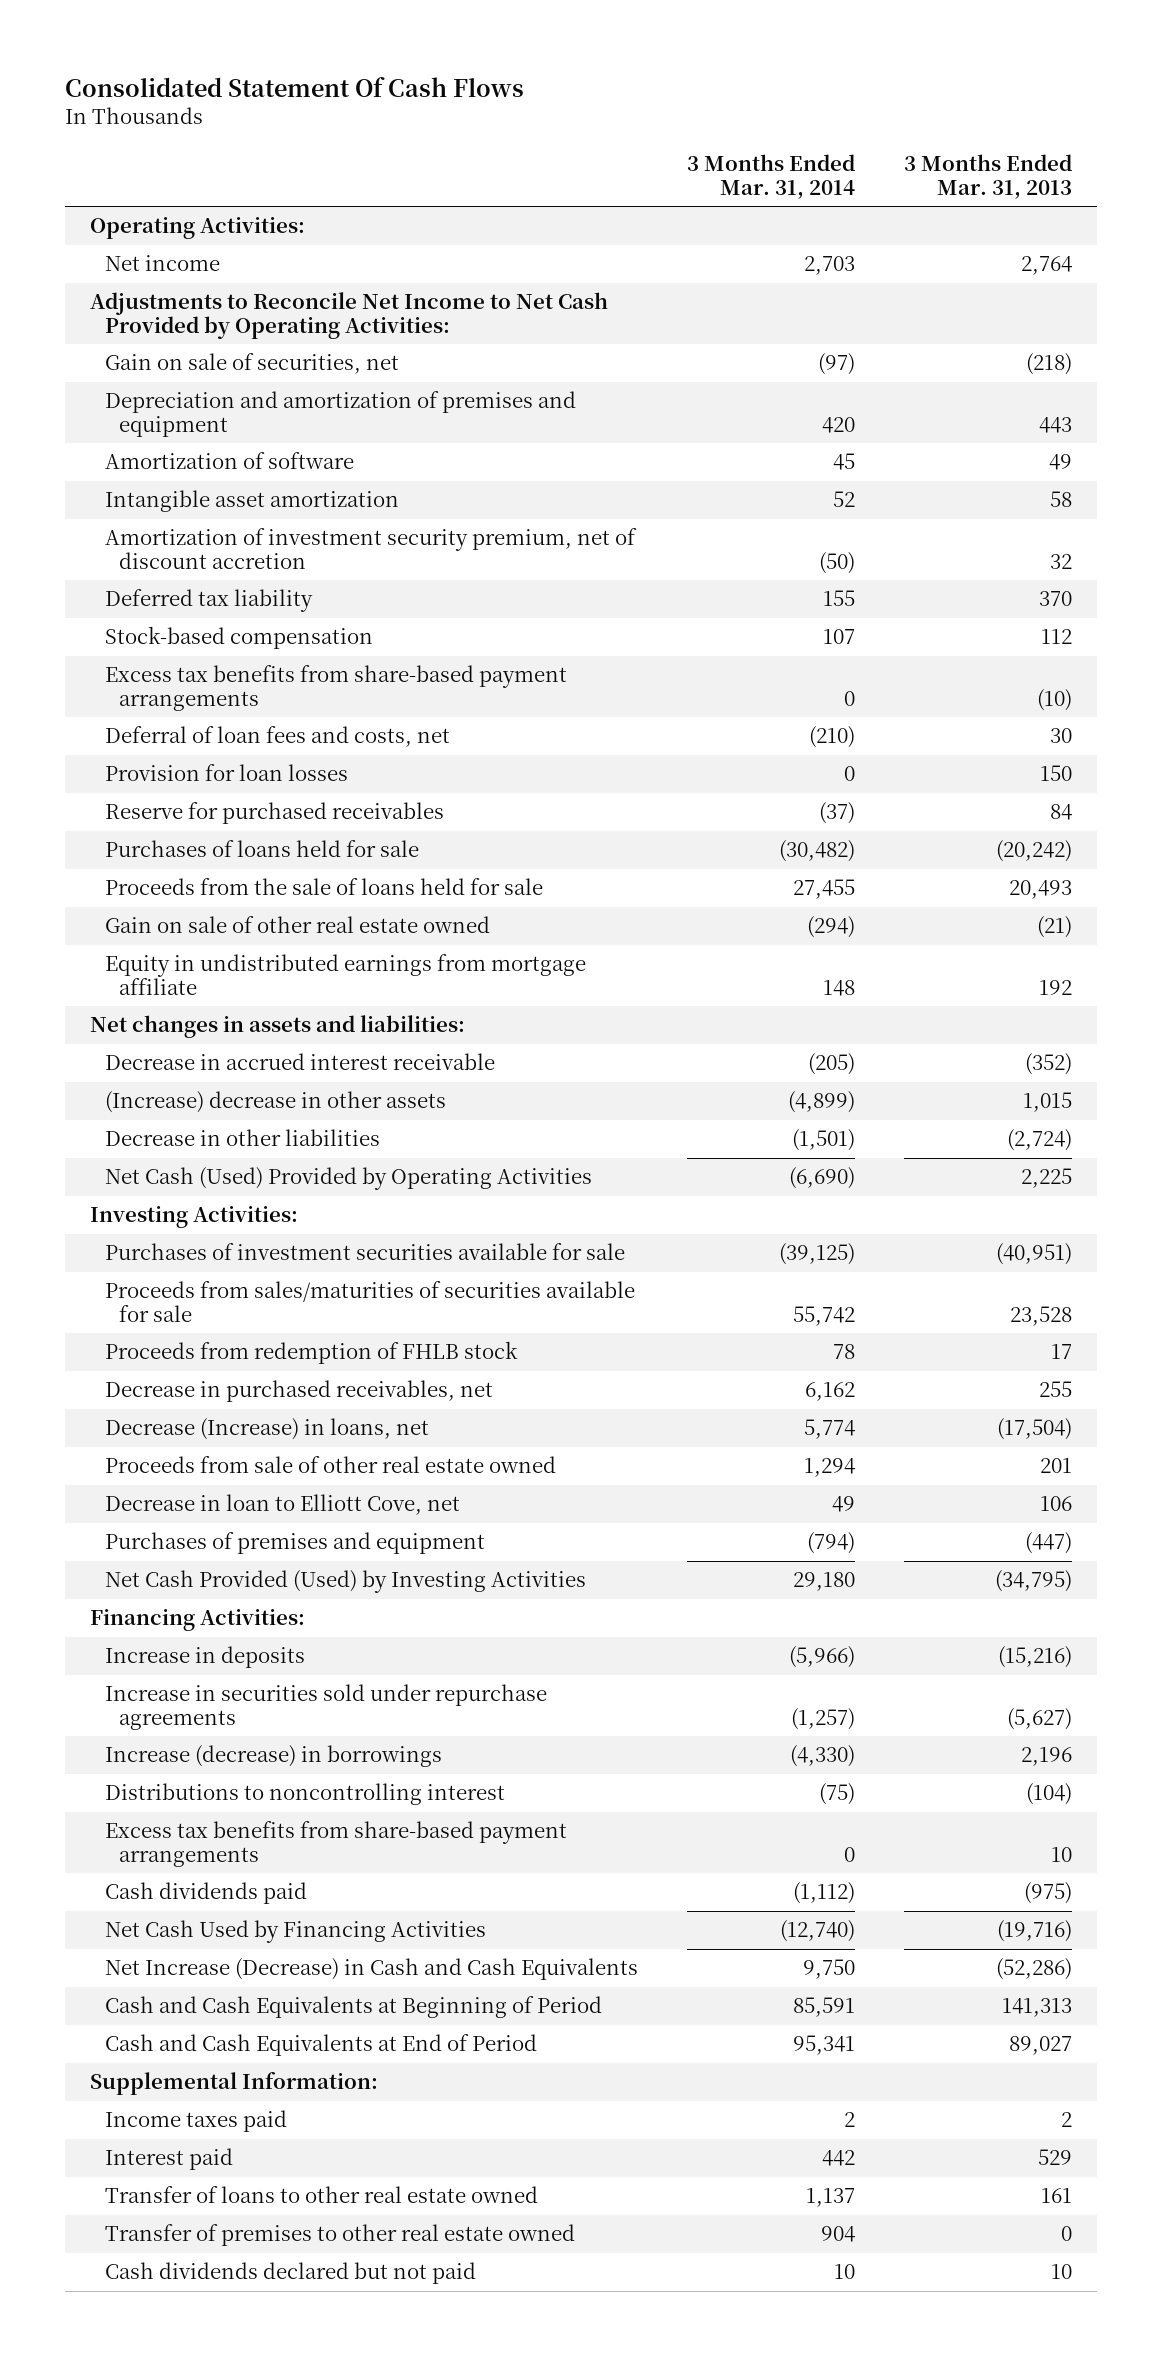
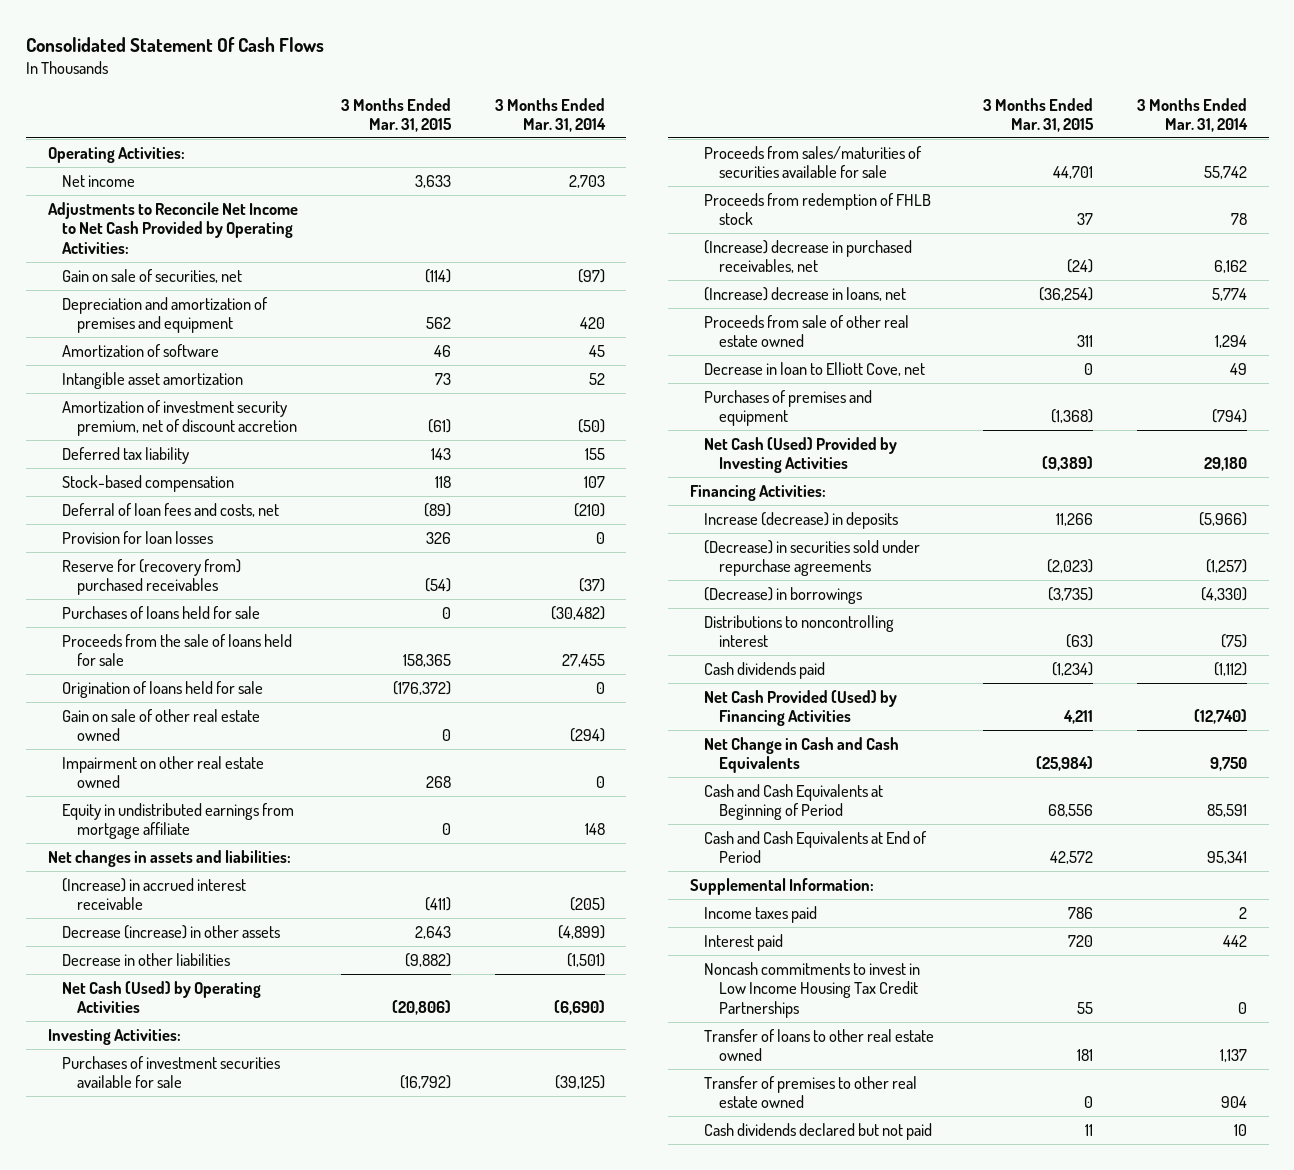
[904,154,1073,199] 3 Months Ended Mar. 31, 2013 -> none
none -> [341,97,453,133] 3 Months Ended Mar. 31, 2015
[104,665,567,711] Excess tax benefits from share-based payment arrangements -> none
[104,802,444,825] Reserve for purchased receivables -> [62,559,242,596] Reserve for (recovery from) purchased receivables
none -> [62,681,264,699] Origination of loans held for sale
none -> [62,756,265,789] Impairment on other real estate owned
[104,1053,495,1071] Decrease in accrued interest receivable -> [62,878,247,911] (Increase) in accrued interest receivable
[104,1091,446,1114] (Increase) decrease in other assets -> [62,925,281,940] Decrease (increase) in other assets
[104,1167,592,1191] Net Cash (Used) Provided by Operating Activities -> [62,981,262,1014] Net Cash (Used) by Operating Activities
[104,1380,493,1403] Decrease in purchased receivables, net -> [704,240,913,274] (Increase) decrease in purchased receivables, net
[104,1418,429,1441] Decrease (Increase) in loans, net -> [704,287,907,302] (Increase) decrease in loans, net
[104,1570,586,1594] Net Cash Provided (Used) by Investing Activities -> [704,437,898,474] Net Cash (Used) Provided by Investing Activities
[104,1646,305,1669] Increase in deposits -> [704,512,899,530] Increase (decrease) in deposits
[104,1684,547,1730] Increase in securities sold under repurchase agreements -> [704,540,921,577] (Decrease) in securities sold under repurchase agreements
[104,1745,442,1768] Increase (decrease) in borrowings -> [704,587,863,605] (Decrease) in borrowings
[104,1821,567,1867] Excess tax benefits from share-based payment arrangements -> none
[104,1920,486,1944] Net Cash Used by Financing Activities -> [704,690,898,727] Net Cash Provided (Used) by Financing Activities
[104,1958,638,1981] Net Increase (Decrease) in Cash and Cash Equivalents -> [704,737,900,774] Net Change in Cash and Cash Equivalents
none -> [704,962,921,1018] Noncash commitments to invest in Low Income Housing Tax Credit Partnerships

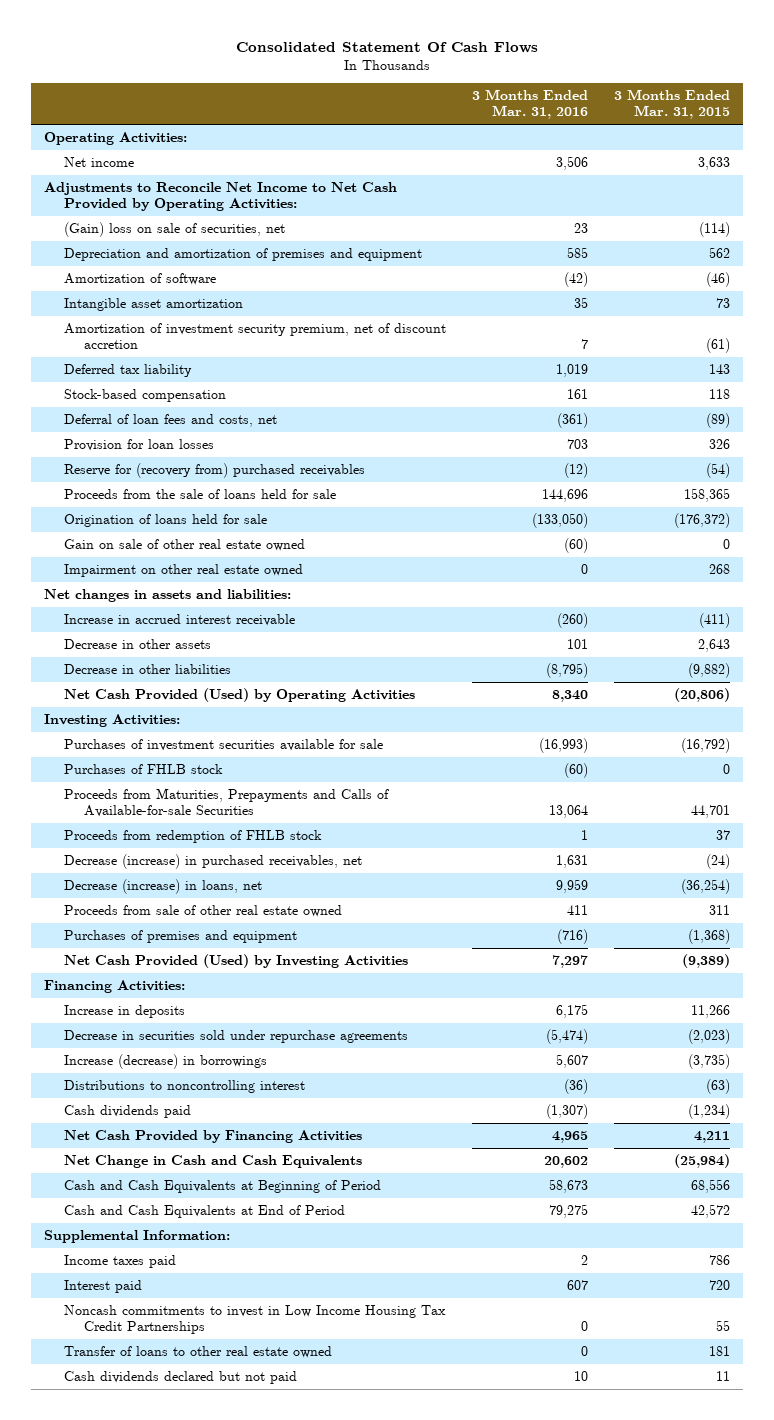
[494,97,606,133] 3 Months Ended Mar. 31, 2014 -> none
none -> [471,89,588,120] 3 Months Ended Mar. 31, 2016
[62,269,243,284] Gain on sale of securities, net -> [64,222,286,238] (Gain) loss on sale of securities, net
[434,345,452,358] 46 -> [705,272,730,288] (46)
[62,606,261,620] Purchases of loans held for sale -> none
[62,803,295,840] Equity in undistributed earnings from mortgage affiliate -> none
[62,878,247,911] (Increase) in accrued interest receivable -> [64,614,296,627] Increase in accrued interest receivable
[62,925,281,940] Decrease (increase) in other assets -> [64,639,212,650] Decrease in other assets
[62,981,262,1014] Net Cash (Used) by Operating Activities -> [64,688,416,703] Net Cash Provided (Used) by Operating Activities
none -> [64,764,224,775] Purchases of FHLB stock
[704,146,923,179] Proceeds from sales/maturities of securities available for sale -> [64,788,390,817] Proceeds from Maturities, Prepayments and Calls of Available-for-sale Securities
[704,240,913,274] (Increase) decrease in purchased receivables, net -> [64,854,363,870] Decrease (increase) in purchased receivables, net
[704,287,907,302] (Increase) decrease in loans, net -> [64,879,263,895] Decrease (increase) in loans, net
[704,362,926,377] Decrease in loan to Elliott Cove, net -> none
[704,437,898,474] Net Cash (Used) Provided by Investing Activities -> [64,954,409,969] Net Cash Provided (Used) by Investing Activities
[704,512,899,530] Increase (decrease) in deposits -> [64,1005,186,1019] Increase in deposits
[704,540,921,577] (Decrease) in securities sold under repurchase agreements -> [64,1030,409,1044] Decrease in securities sold under repurchase agreements
[704,587,863,605] (Decrease) in borrowings -> [64,1054,268,1070] Increase (decrease) in borrowings
[704,690,898,727] Net Cash Provided (Used) by Financing Activities -> [64,1130,363,1144] Net Cash Provided by Financing Activities
[704,1076,918,1109] Transfer of premises to other real estate owned -> none

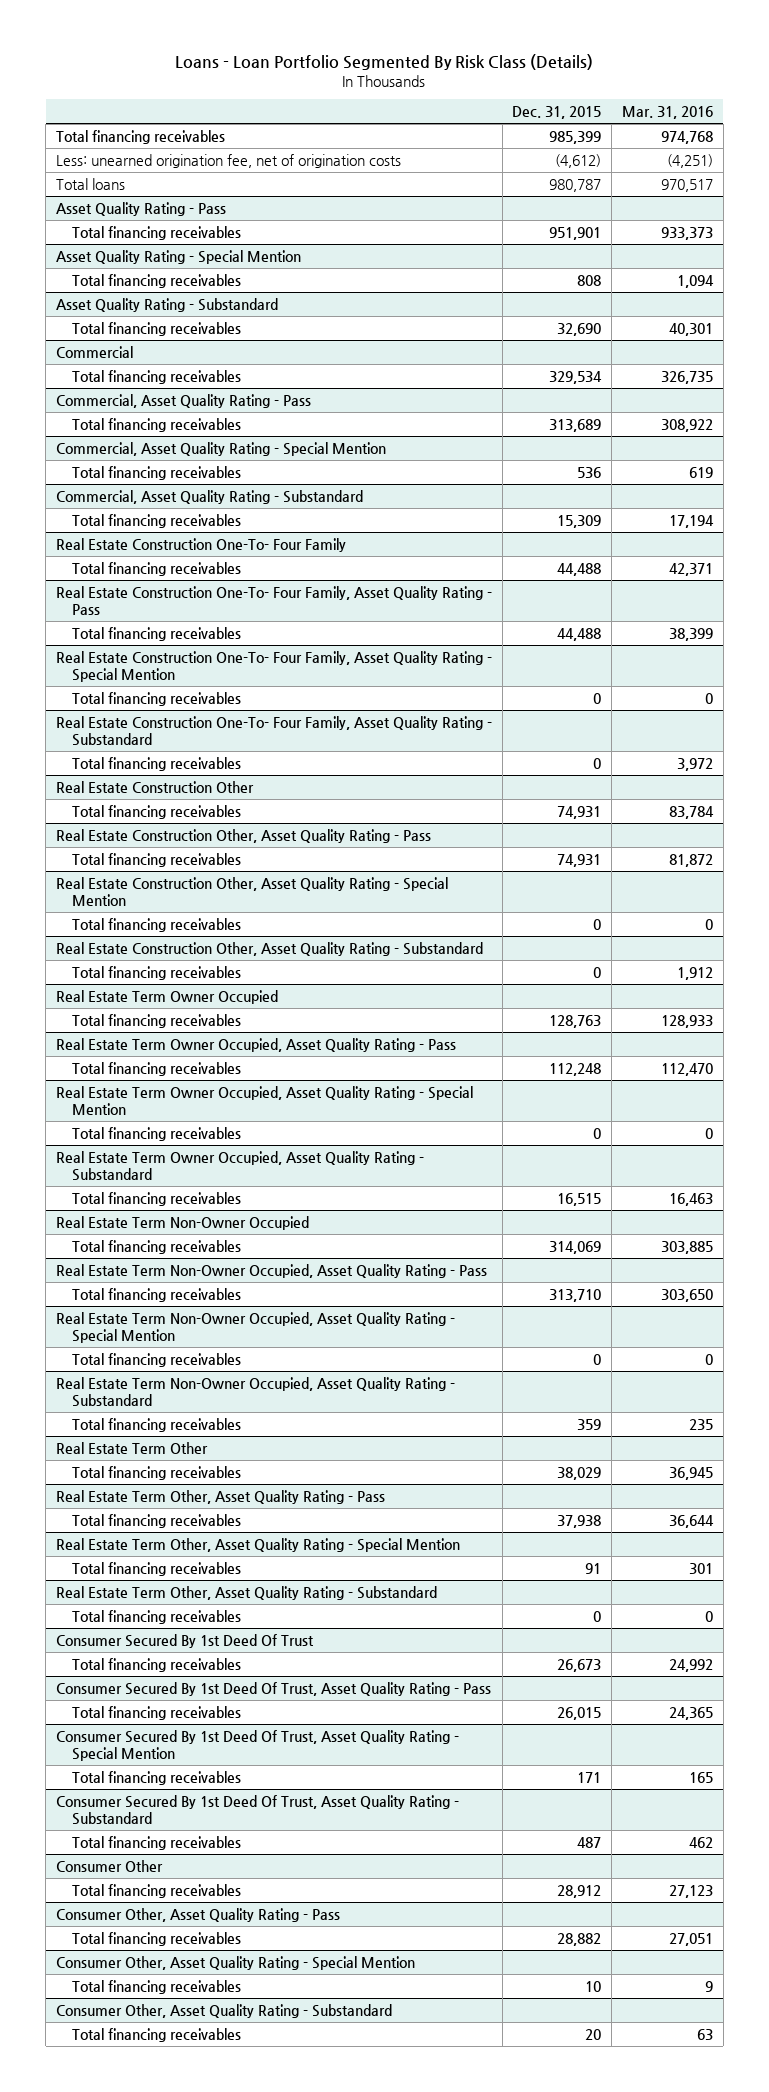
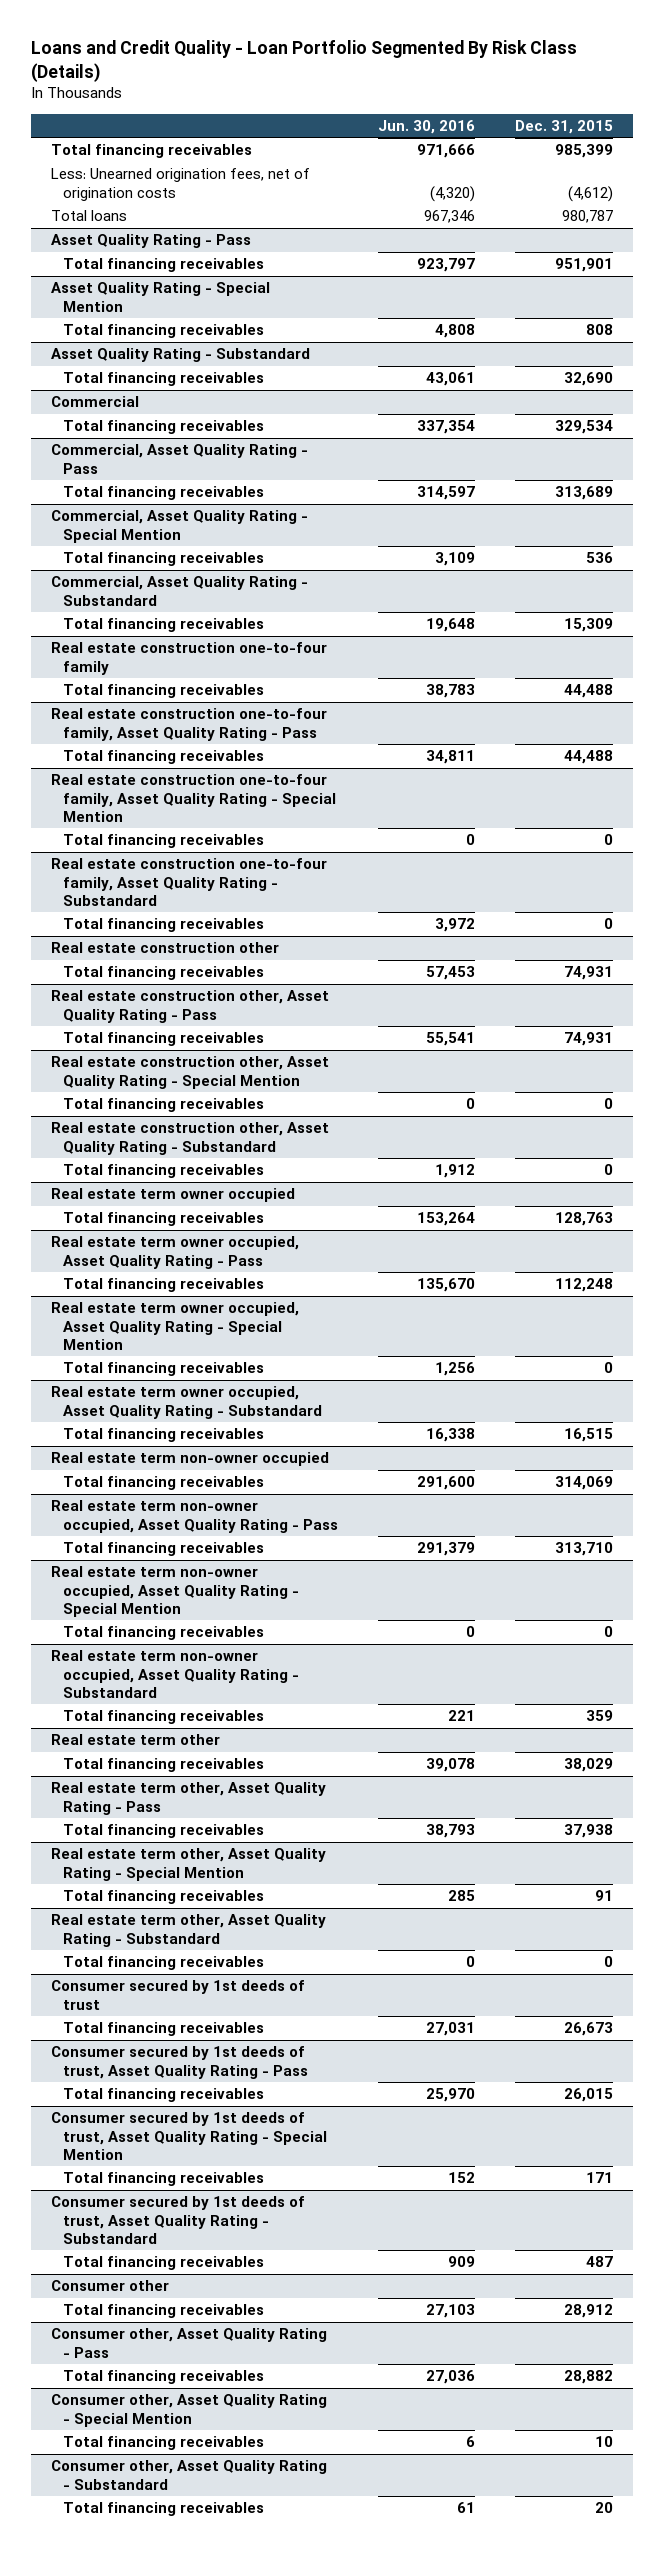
[175,54,594,71] Loans - Loan Portfolio Segmented By Risk Class (Details) -> [30,40,577,82] Loans and Credit Quality - Loan Portfolio Segmented By Risk Class (Details)
[621,106,713,120] Mar. 31, 2016 -> none
none -> [378,119,476,134] Jun. 30, 2016
[56,153,402,168] Less: unearned origination fee, net of origination costs -> [50,168,310,201] Less: Unearned origination fees, net of origination costs
[56,537,347,552] Real Estate Construction One-To- Four Family -> [50,642,327,675] Real estate construction one-to-four family
[56,585,493,616] Real Estate Construction One-To- Four Family, Asset Quality Rating - Pass -> [50,708,327,741] Real estate construction one-to-four family, Asset Quality Rating - Pass
[56,650,493,683] Real Estate Construction One-To- Four Family, Asset Quality Rating - Special Mention -> [50,774,337,822] Real estate construction one-to-four family, Asset Quality Rating - Special Mention
[56,715,493,747] Real Estate Construction One-To- Four Family, Asset Quality Rating - Substandard -> [50,858,327,906] Real estate construction one-to-four family, Asset Quality Rating - Substandard
[56,780,255,793] Real Estate Construction Other -> [50,942,279,954] Real estate construction other
[56,828,432,843] Real Estate Construction Other, Asset Quality Rating - Pass -> [50,990,329,1023] Real estate construction other, Asset Quality Rating - Pass
[56,876,449,907] Real Estate Construction Other, Asset Quality Rating - Special Mention -> [50,1056,329,1089] Real estate construction other, Asset Quality Rating - Special Mention
[56,941,484,956] Real Estate Construction Other, Asset Quality Rating - Substandard -> [50,1122,329,1155] Real estate construction other, Asset Quality Rating - Substandard
[56,989,279,1004] Real Estate Term Owner Occupied -> [50,1188,295,1203] Real estate term owner occupied
[56,1037,457,1052] Real Estate Term Owner Occupied, Asset Quality Rating - Pass -> [50,1236,299,1269] Real estate term owner occupied, Asset Quality Rating - Pass
[56,1085,474,1116] Real Estate Term Owner Occupied, Asset Quality Rating - Special Mention -> [50,1302,299,1350] Real estate term owner occupied, Asset Quality Rating - Special Mention
[56,1150,425,1182] Real Estate Term Owner Occupied, Asset Quality Rating - Substandard -> [50,1386,323,1419] Real estate term owner occupied, Asset Quality Rating - Substandard
[56,1215,310,1230] Real Estate Term Non-Owner Occupied -> [50,1452,329,1467] Real estate term non-owner occupied
[56,1263,488,1278] Real Estate Term Non-Owner Occupied, Asset Quality Rating - Pass -> [50,1500,339,1533] Real estate term non-owner occupied, Asset Quality Rating - Pass
[56,1311,456,1344] Real Estate Term Non-Owner Occupied, Asset Quality Rating - Special Mention -> [50,1566,300,1617] Real estate term non-owner occupied, Asset Quality Rating - Special Mention
[56,1376,456,1408] Real Estate Term Non-Owner Occupied, Asset Quality Rating - Substandard -> [50,1650,300,1698] Real estate term non-owner occupied, Asset Quality Rating - Substandard
[56,1441,209,1454] Real Estate Term Other -> [50,1734,220,1746] Real estate term other
[56,1489,386,1504] Real Estate Term Other, Asset Quality Rating - Pass -> [50,1782,326,1815] Real estate term other, Asset Quality Rating - Pass
[56,1537,461,1552] Real Estate Term Other, Asset Quality Rating - Special Mention -> [50,1848,326,1881] Real estate term other, Asset Quality Rating - Special Mention
[56,1585,438,1600] Real Estate Term Other, Asset Quality Rating - Substandard -> [50,1914,326,1947] Real estate term other, Asset Quality Rating - Substandard
[56,1633,315,1648] Consumer Secured By 1st Deed Of Trust -> [50,1980,305,2010] Consumer secured by 1st deeds of trust
[56,1681,492,1696] Consumer Secured By 1st Deed Of Trust, Asset Quality Rating - Pass -> [50,2046,309,2079] Consumer secured by 1st deeds of trust, Asset Quality Rating - Pass
[56,1729,460,1762] Consumer Secured By 1st Deed Of Trust, Asset Quality Rating - Special Mention -> [50,2112,328,2160] Consumer secured by 1st deeds of trust, Asset Quality Rating - Special Mention
[56,1794,460,1826] Consumer Secured By 1st Deed Of Trust, Asset Quality Rating - Substandard -> [50,2196,305,2244] Consumer secured by 1st deeds of trust, Asset Quality Rating - Substandard
[56,1859,164,1872] Consumer Other -> [50,2280,169,2292] Consumer other
[56,1907,341,1922] Consumer Other, Asset Quality Rating - Pass -> [50,2328,327,2358] Consumer other, Asset Quality Rating - Pass
[56,1955,416,1970] Consumer Other, Asset Quality Rating - Special Mention -> [50,2394,327,2427] Consumer other, Asset Quality Rating - Special Mention
[56,2003,393,2018] Consumer Other, Asset Quality Rating - Substandard -> [50,2460,327,2490] Consumer other, Asset Quality Rating - Substandard

